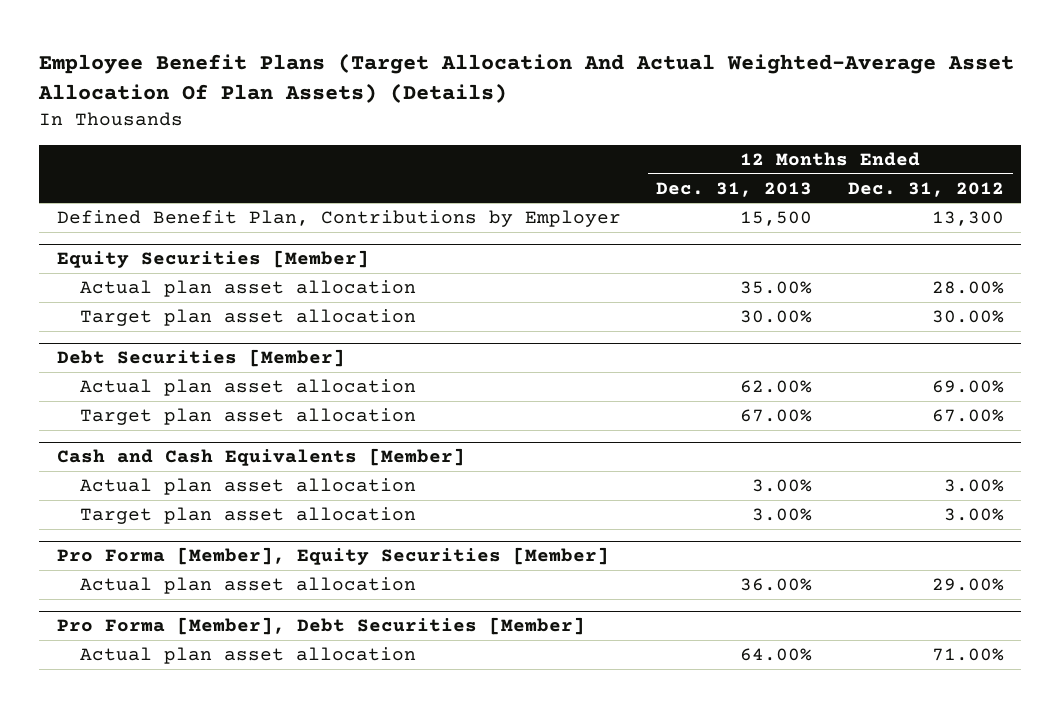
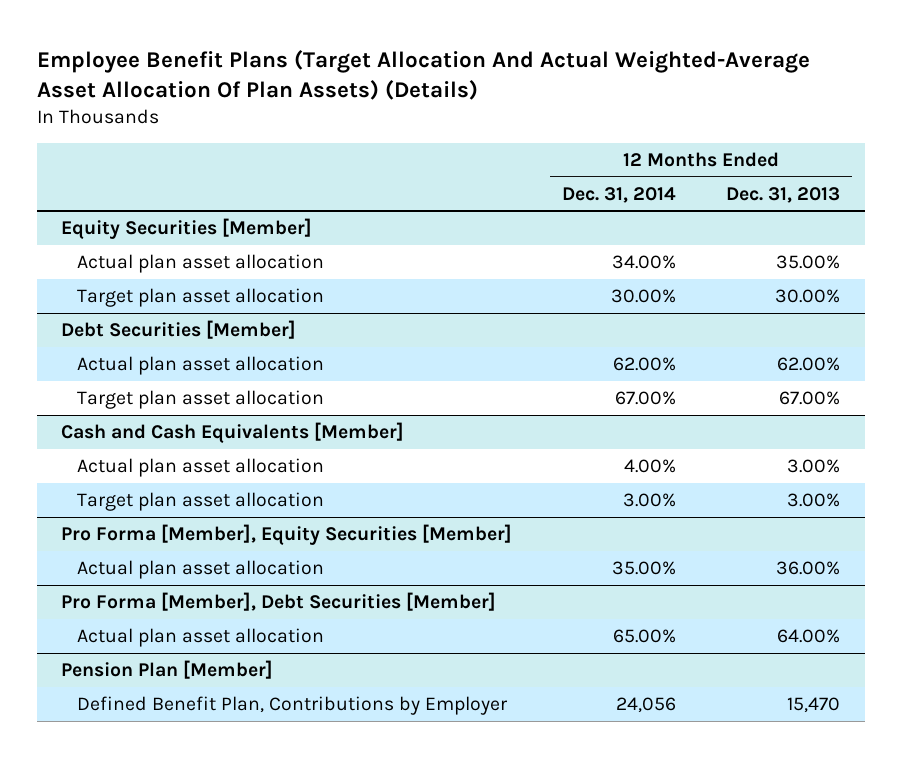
[847,181,1004,197] Dec. 31, 2012 -> none
none -> [562,186,677,203] Dec. 31, 2014
[57,210,622,228] Defined Benefit Plan, Contributions by Employer -> none
none -> [61,660,274,680] Pension Plan [Member]
none -> [77,696,509,716] Defined Benefit Plan, Contributions by Employer

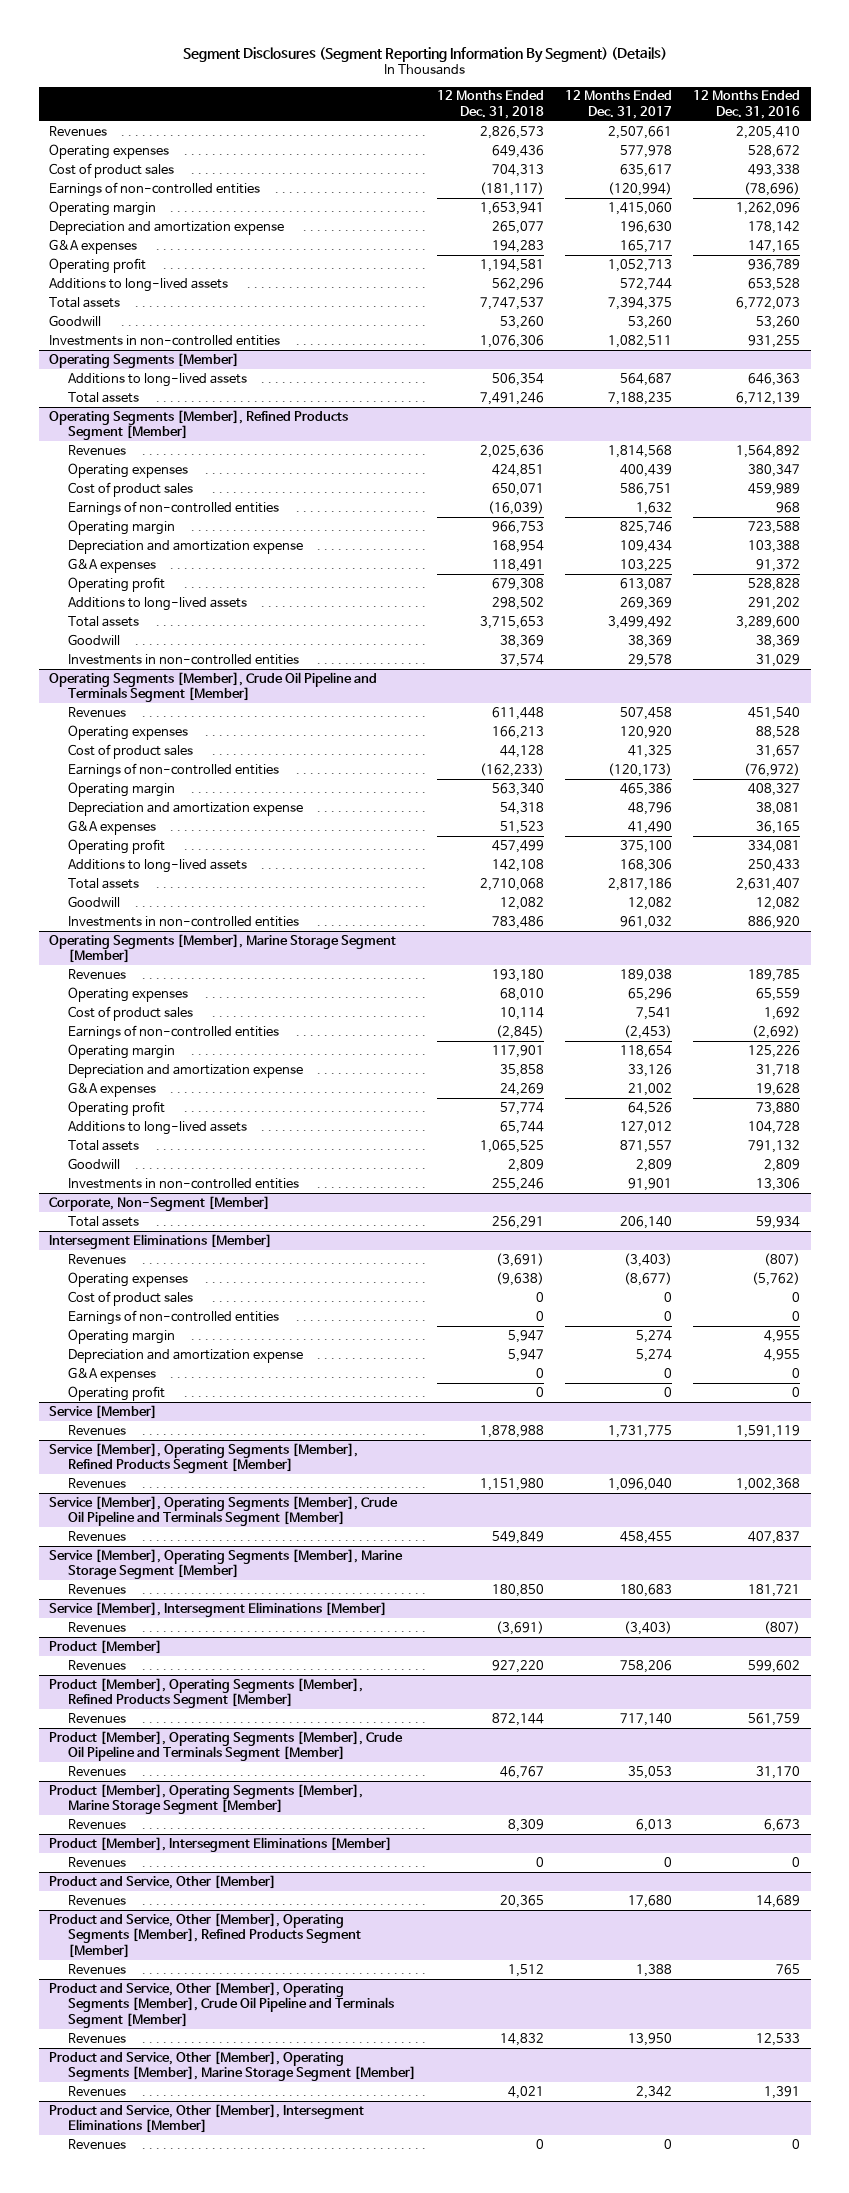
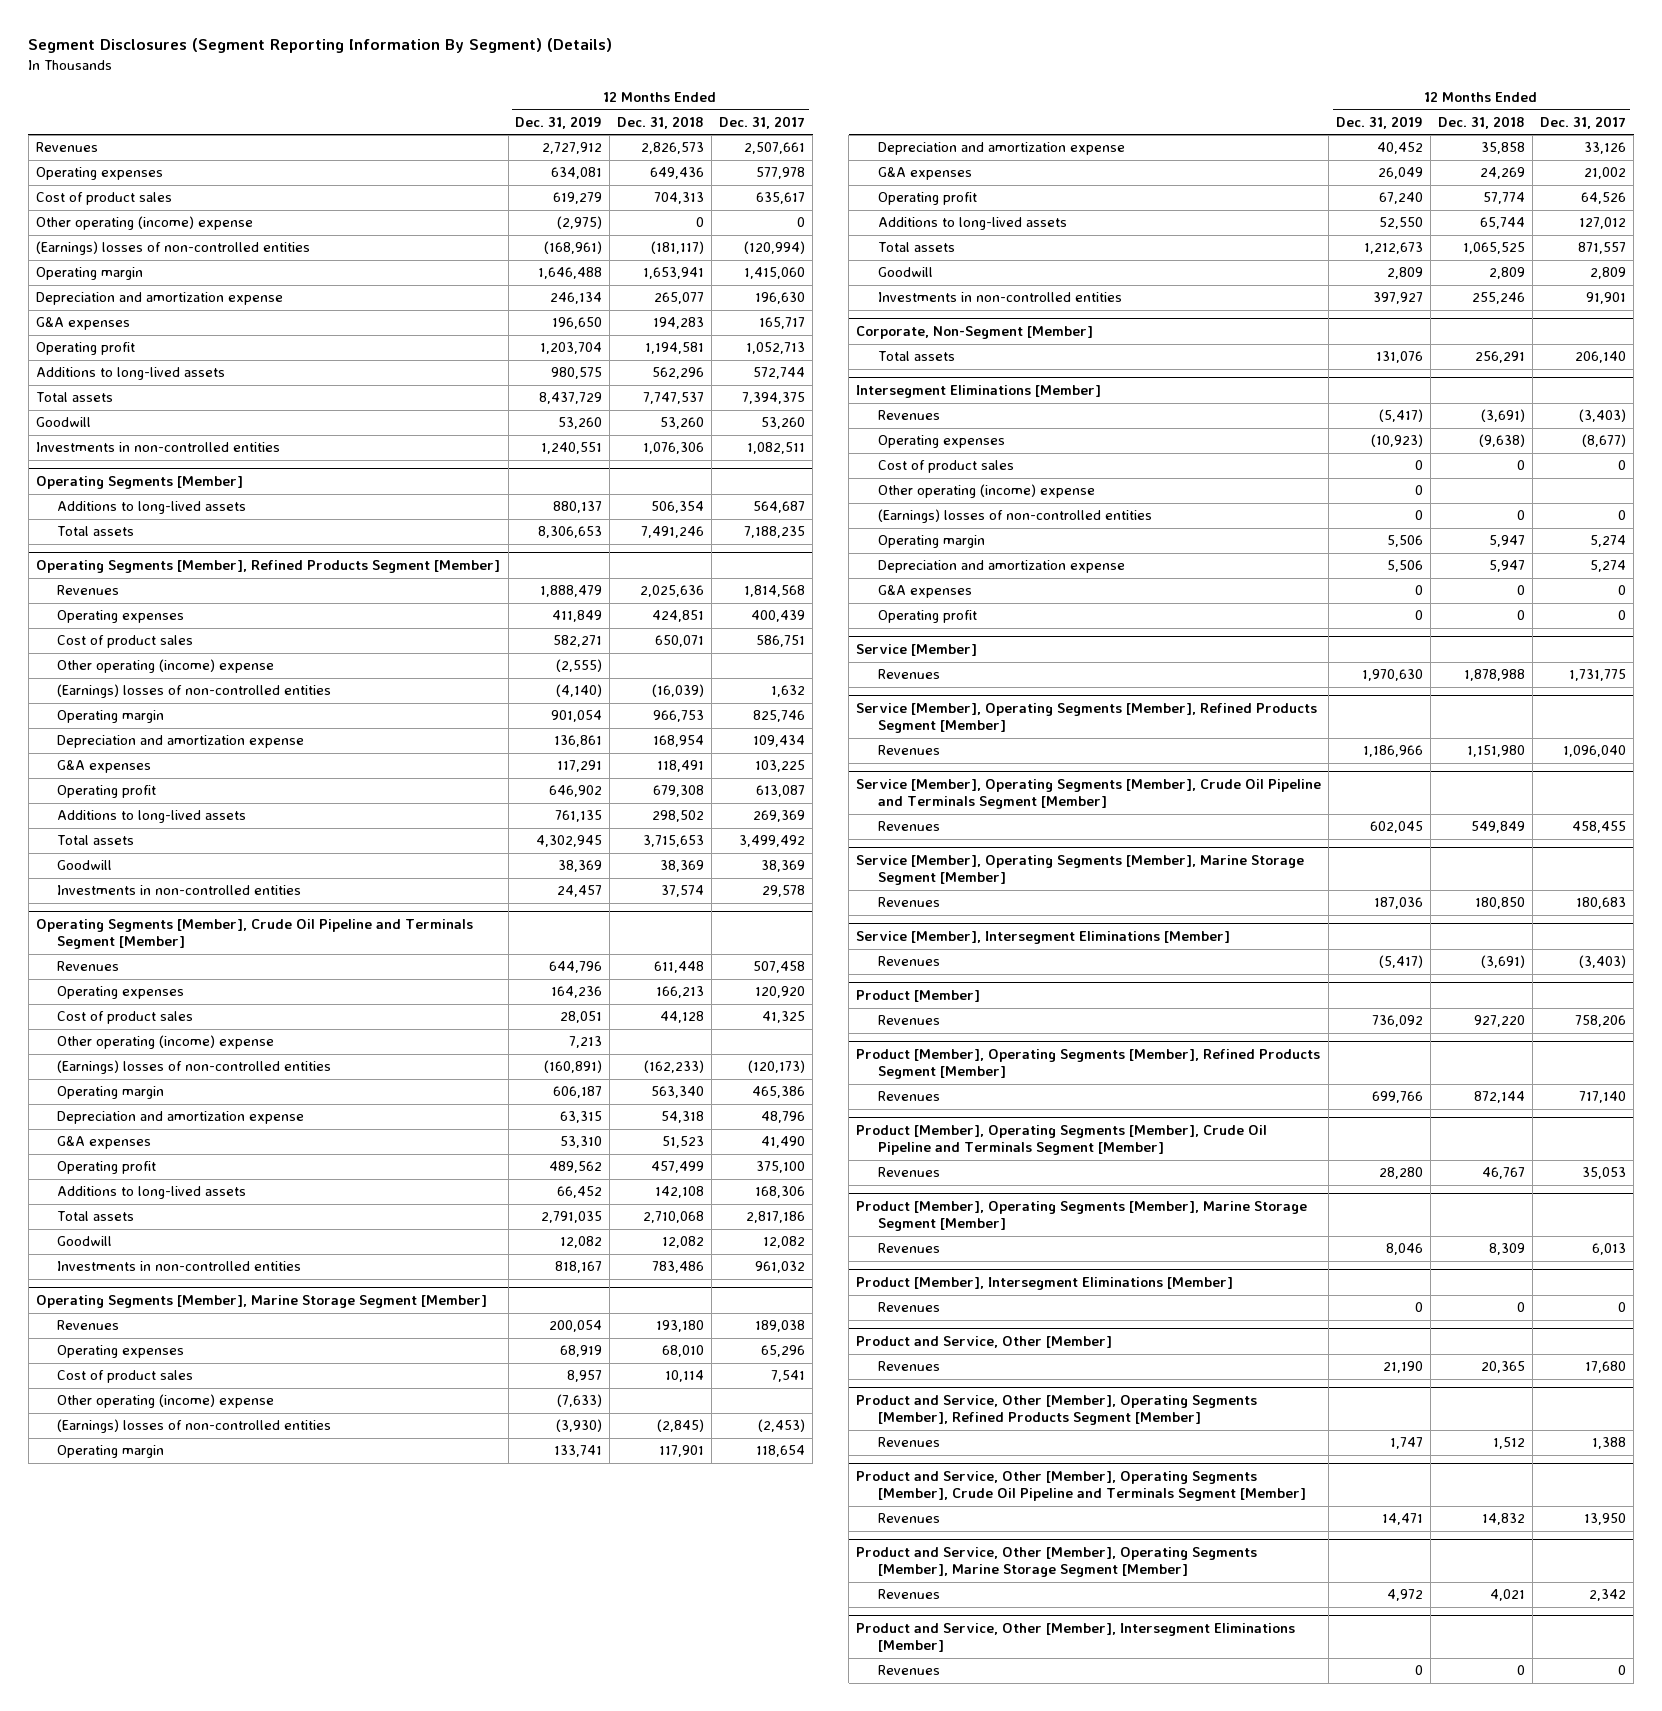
[693,90,801,119] 12 Months Ended Dec. 31, 2016 -> none
none -> [515,115,603,129] Dec. 31, 2019
none -> [35,216,253,231] Other operating (income) expense
[49,181,261,197] Earnings of non-controlled entities -> [35,241,310,256] (Earnings) losses of non-controlled entities
none -> [57,659,275,674] Other operating (income) expense
[67,500,279,516] Earnings of non-controlled entities -> [57,684,332,699] (Earnings) losses of non-controlled entities
none -> [57,1035,275,1050] Other operating (income) expense
[67,762,279,778] Earnings of non-controlled entities -> [57,1060,332,1075] (Earnings) losses of non-controlled entities
none -> [57,1394,275,1409] Other operating (income) expense
[67,1024,279,1040] Earnings of non-controlled entities -> [57,1419,332,1434] (Earnings) losses of non-controlled entities
none -> [878,484,1096,499] Other operating (income) expense
[67,1309,279,1325] Earnings of non-controlled entities -> [878,509,1153,524] (Earnings) losses of non-controlled entities

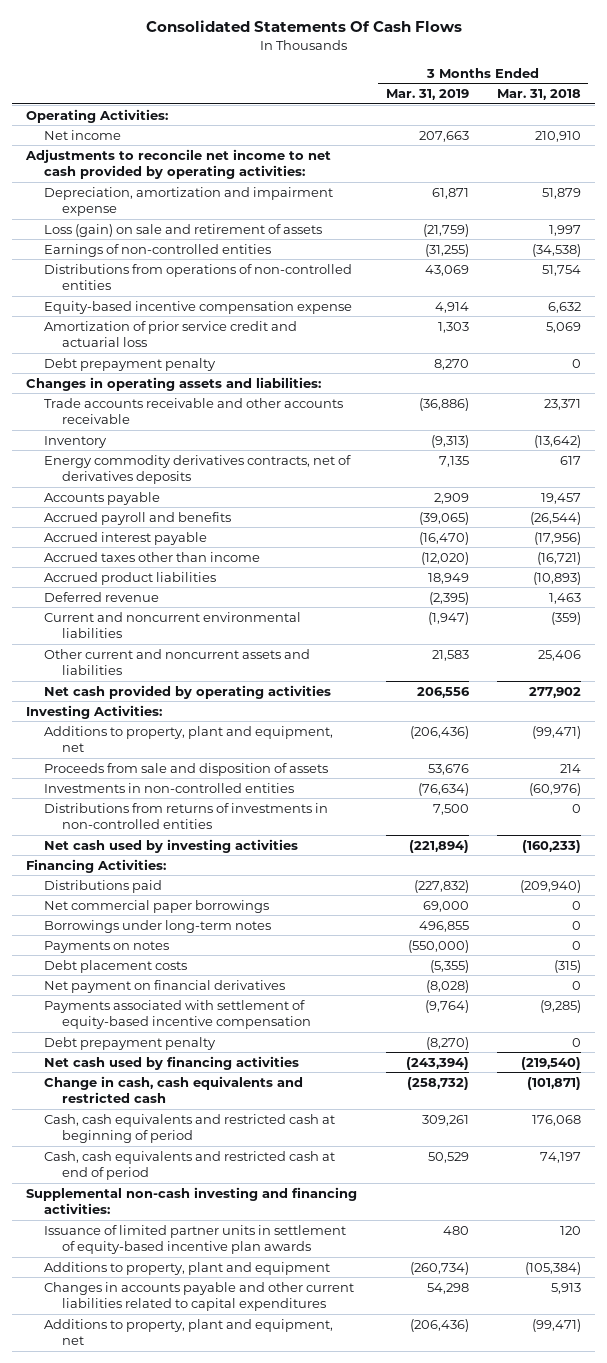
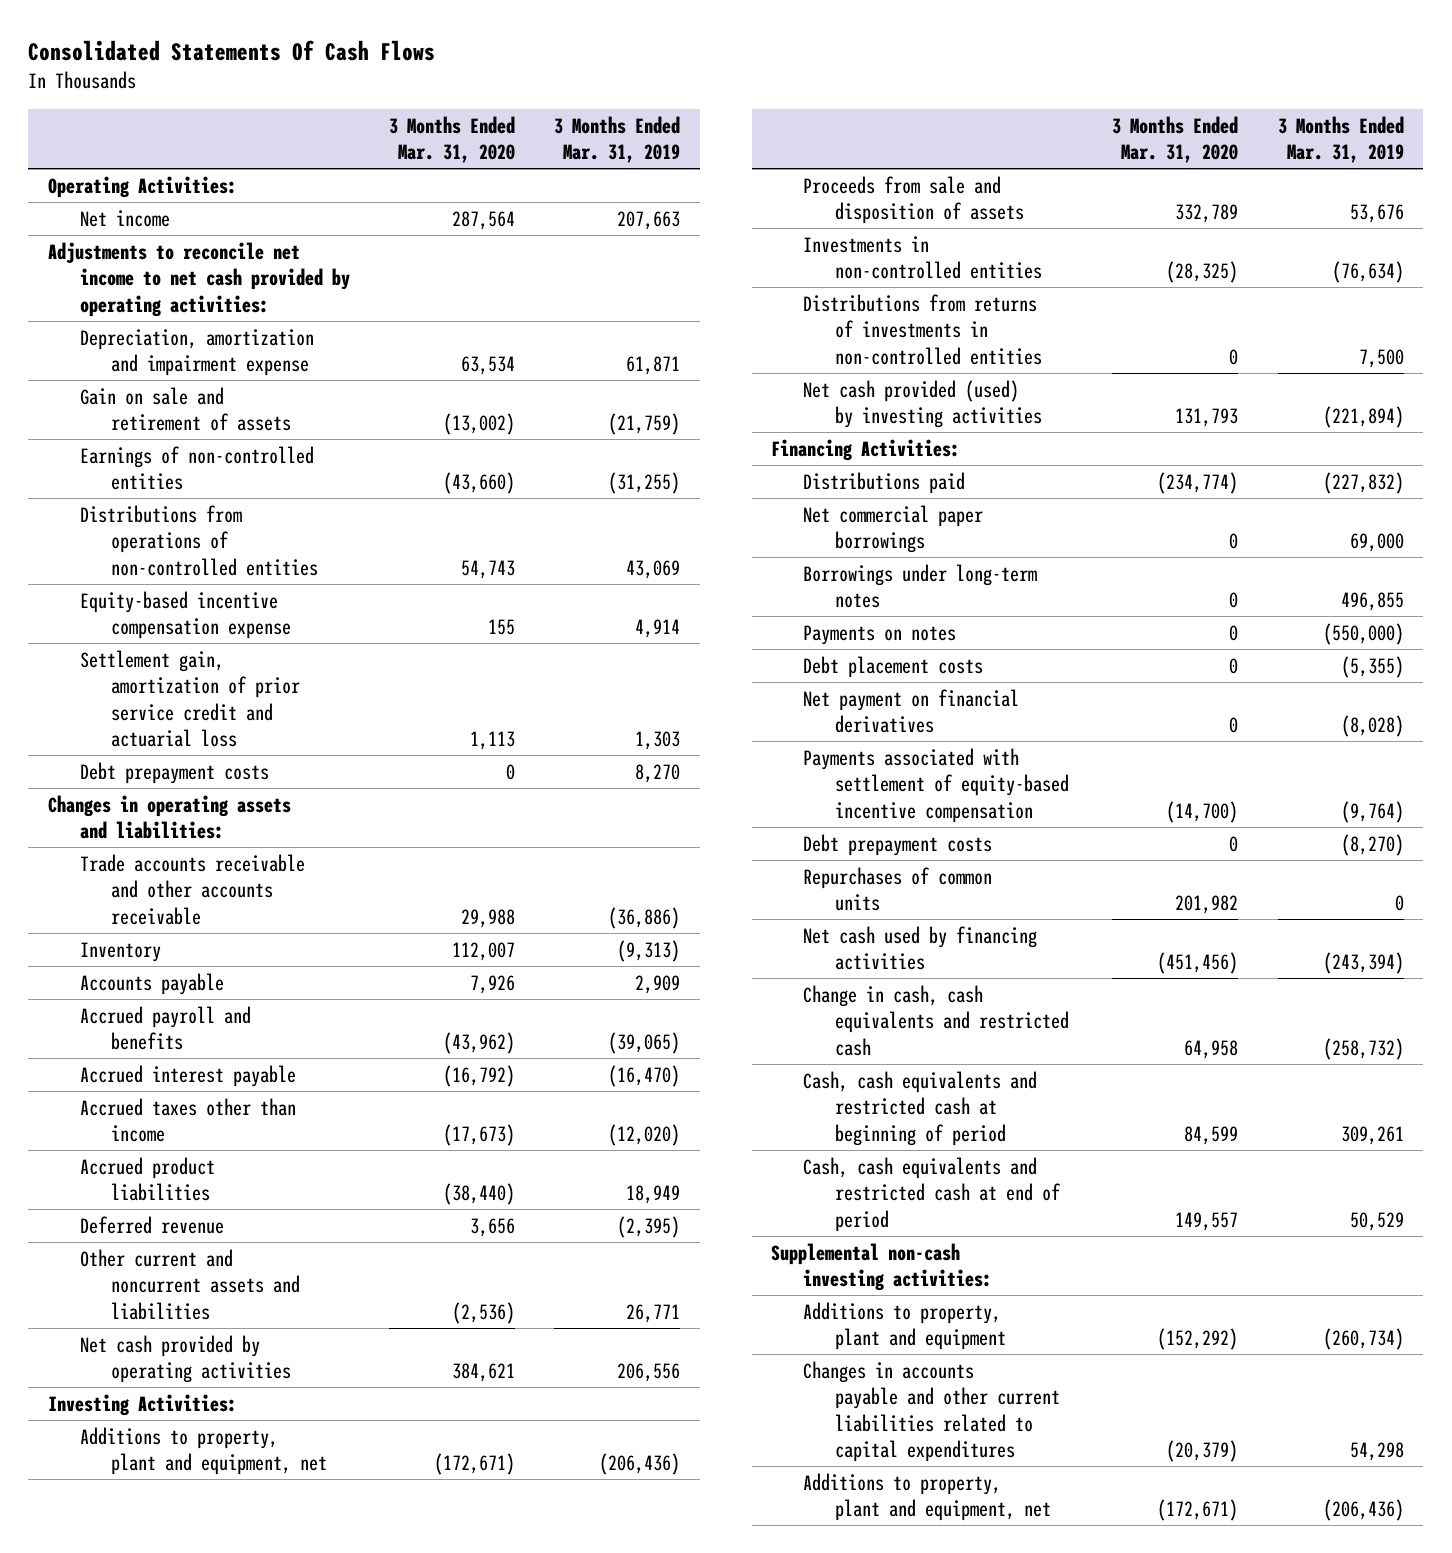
[497,88,582,100] Mar. 31, 2018 -> none
none -> [388,115,515,164] 3 Months Ended Mar. 31, 2020
[44,223,323,237] Loss (gain) on sale and retirement of assets -> [79,386,292,432] Gain on sale and retirement of assets
[44,320,298,348] Amortization of prior service credit and actuarial loss -> [79,649,301,748] Settlement gain, amortization of prior service credit and actuarial loss
[44,357,217,371] Debt prepayment penalty -> [79,761,269,784] Debt prepayment costs
[44,454,352,485] Energy commodity derivatives contracts, net of derivatives deposits -> none
[44,611,302,639] Current and noncurrent environmental liabilities -> none
[431,649,469,661] 21,583 -> [626,1303,681,1323] 26,771
[44,838,299,853] Net cash used by investing activities -> [803,379,1042,429] Net cash provided (used) by investing activities
[44,1036,217,1050] Debt prepayment penalty -> [803,833,993,856] Debt prepayment costs
none -> [803,866,993,912] Repurchases of common units
[44,1224,347,1255] Issuance of limited partner units in settlement of equity-based incentive plan awards -> none
[26,1186,358,1215] Supplemental non-cash investing and financing activities: -> [771,1242,993,1292] Supplemental non-cash investing activities:

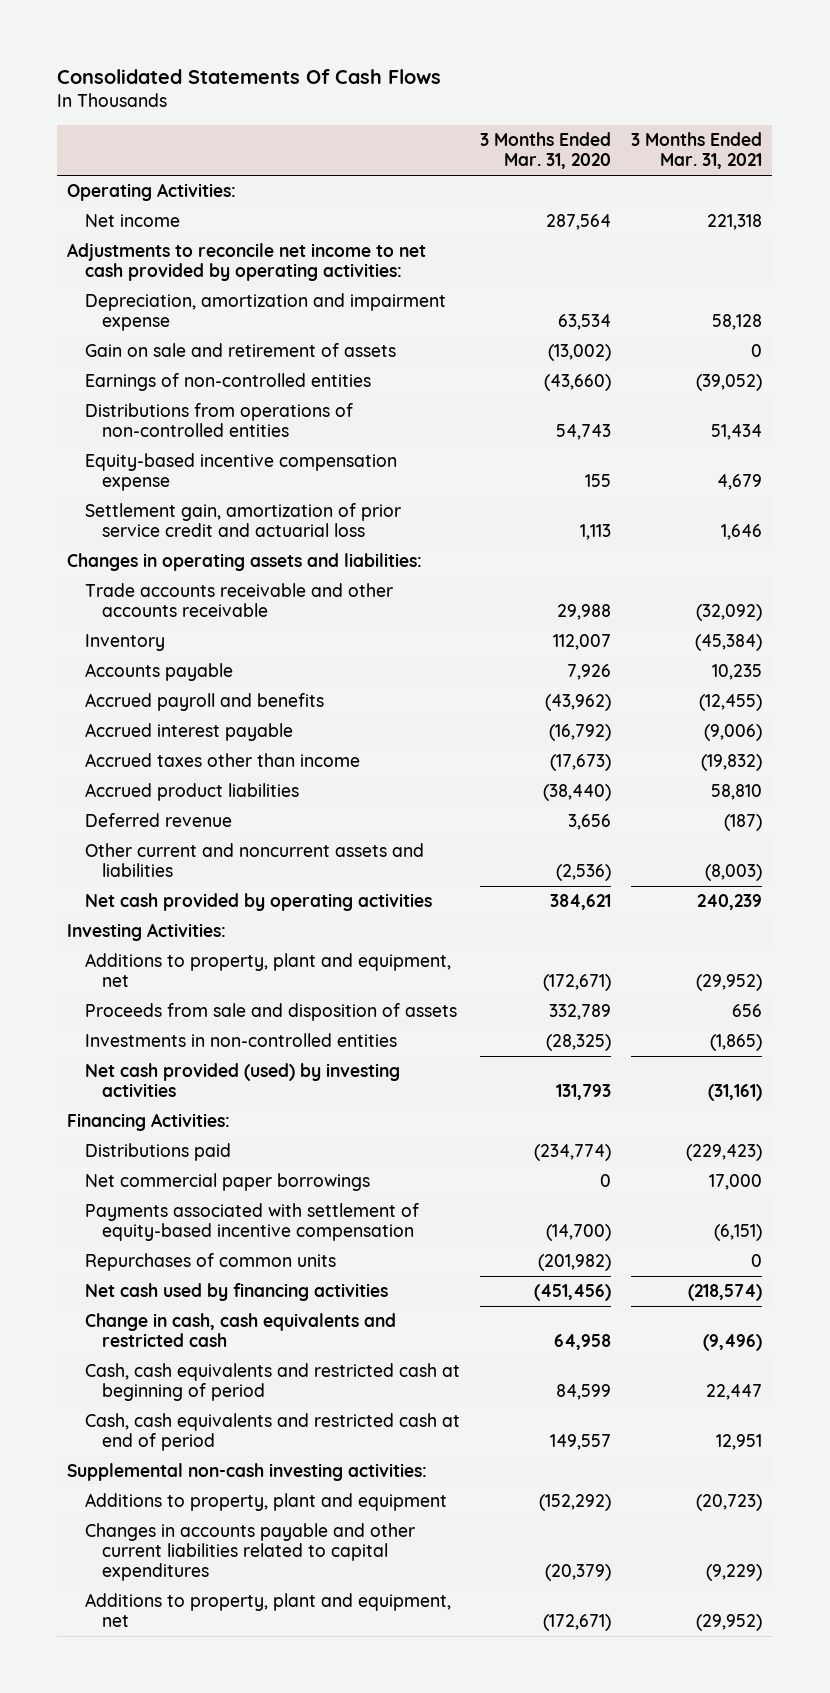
[554,115,681,164] 3 Months Ended Mar. 31, 2019 -> none
none -> [631,132,763,170] 3 Months Ended Mar. 31, 2021
[79,761,269,784] Debt prepayment costs -> none
[803,293,1042,365] Distributions from returns of investments in non-controlled entities -> none
[803,563,1038,609] Borrowings under long-term notes -> none
[803,624,957,645] Payments on notes -> none
[803,655,984,678] Debt placement costs -> none
[803,688,1020,734] Net payment on financial derivatives -> none
[803,833,993,856] Debt prepayment costs -> none
[1175,895,1239,915] 201,982 -> [538,1254,612,1272] (201,982)

